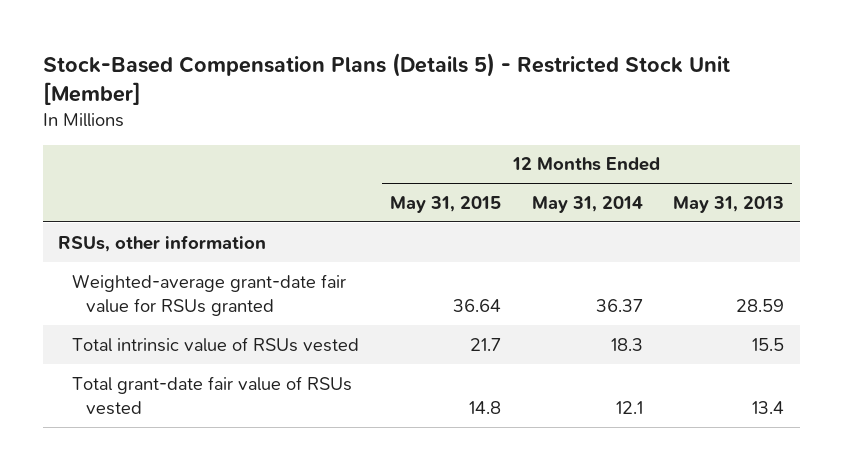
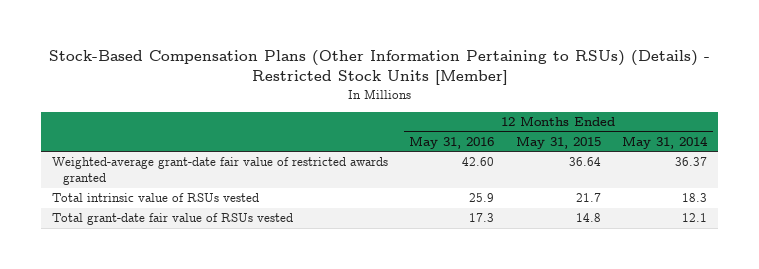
[42,52,730,105] Stock-Based Compensation Plans (Details 5) - Restricted Stock Unit [Member] -> [48,50,710,86] Stock-Based Compensation Plans (Other Information Pertaining to RSUs) (Details) - Restricted Stock Units [Member]
[673,195,785,213] May 31, 2013 -> none
none -> [409,135,495,149] May 31, 2016
[58,234,267,252] RSUs, other information -> none
[72,273,347,316] Weighted-average grant-date fair value for RSUs granted -> [51,157,388,186] Weighted-average grant-date fair value of restricted awards granted

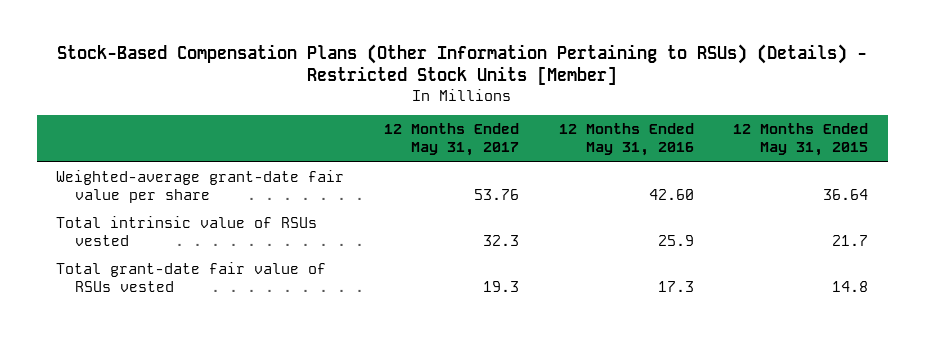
[622,135,709,149] May 31, 2014 -> none
none -> [383,123,519,157] 12 Months Ended May 31, 2017
[51,157,388,186] Weighted-average grant-date fair value of restricted awards granted -> [56,170,345,204] Weighted-average grant-date fair value per share

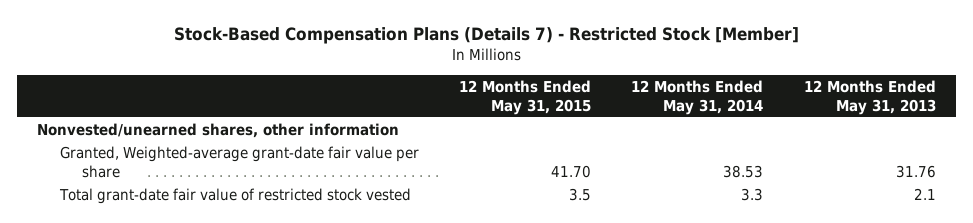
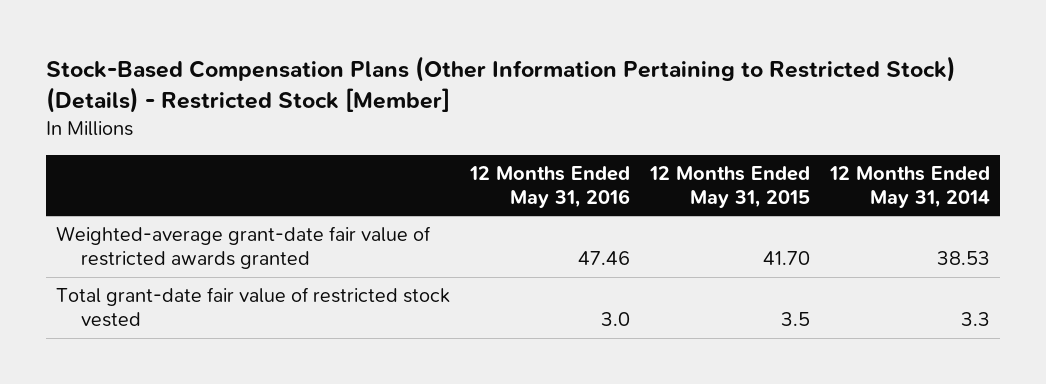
[173,27,799,45] Stock-Based Compensation Plans (Details 7) - Restricted Stock [Member] -> [45,55,956,113] Stock-Based Compensation Plans (Other Information Pertaining to Restricted Stock) (Details) - Restricted Stock [Member]
[803,80,936,115] 12 Months Ended May 31, 2013 -> none
none -> [468,165,630,209] 12 Months Ended May 31, 2016
[37,122,400,138] Nonvested/unearned shares, other information -> none
[59,145,419,178] Granted, Weighted-average grant-date fair value per share -> [55,226,431,270] Weighted-average grant-date fair value of restricted awards granted

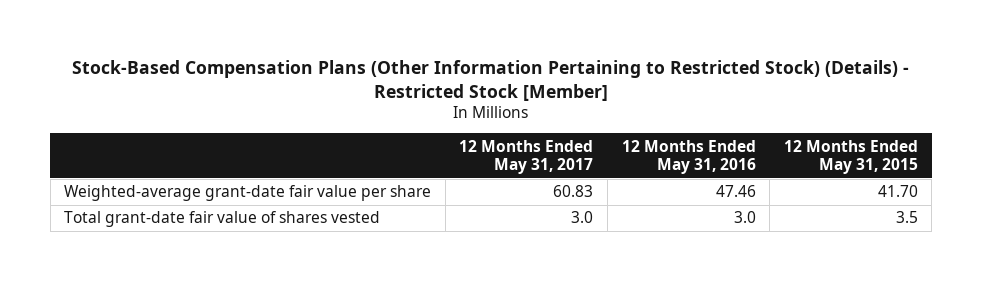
[829,165,991,209] 12 Months Ended May 31, 2014 -> none
none -> [459,139,594,175] 12 Months Ended May 31, 2017
[55,226,431,270] Weighted-average grant-date fair value of restricted awards granted -> [64,185,432,202] Weighted-average grant-date fair value per share
[55,287,450,328] Total grant-date fair value of restricted stock vested -> [64,211,381,228] Total grant-date fair value of shares vested

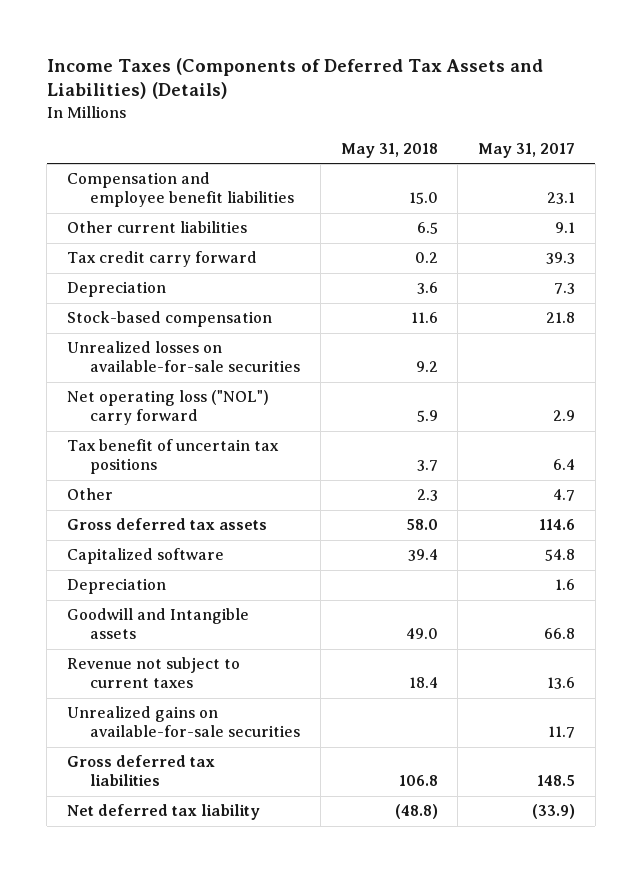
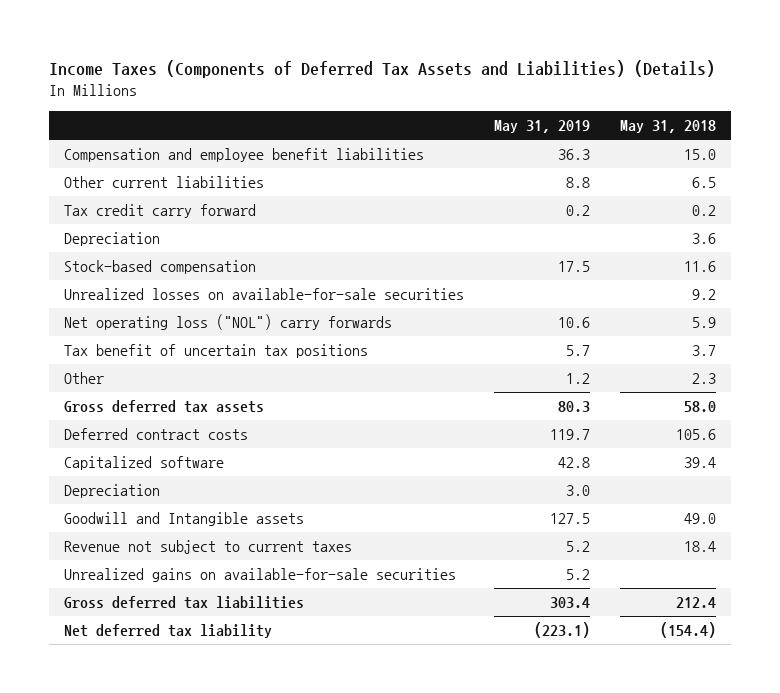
[478,142,576,158] May 31, 2017 -> none
none -> [494,120,591,134] May 31, 2019
[67,390,270,426] Net operating loss ("NOL") carry forward -> [64,314,393,331] Net operating loss ("NOL") carry forwards
none -> [64,428,249,441] Deferred contract costs
[398,775,438,787] 106.8 -> [676,597,717,609] 212.4
[394,804,438,820] (48.8) -> [660,622,717,639] (154.4)

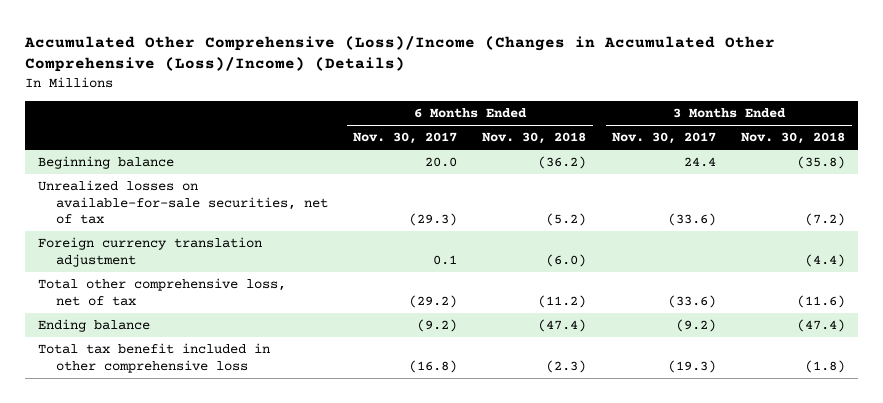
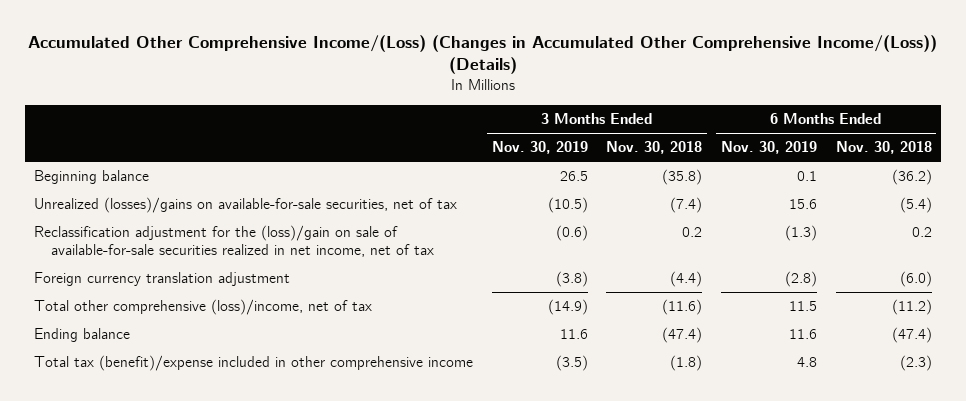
[24,35,776,73] Accumulated Other Comprehensive (Loss)/Income (Changes in Accumulated Other Comprehensive (Loss)/Income) (Details) -> [27,34,937,75] Accumulated Other Comprehensive Income/(Loss) (Changes in Accumulated Other Comprehensive Income/(Loss)) (Details)
[353,132,458,145] Nov. 30, 2017 -> none
[611,132,716,145] Nov. 30, 2017 -> none
none -> [491,141,588,155] Nov. 30, 2019
none -> [720,141,817,155] Nov. 30, 2019
[38,180,328,225] Unrealized losses on available-for-sale securities, net of tax -> [34,197,458,214] Unrealized (losses)/gains on available-for-sale securities, net of tax
[546,213,587,227] (5.2) -> [899,197,932,214] (5.4)
[805,213,846,227] (7.2) -> [670,197,703,214] (7.4)
none -> [34,225,435,258] Reclassification adjustment for the (loss)/gain on sale of available-for-sale securities realized in net income, net of tax
[38,278,287,306] Total other comprehensive loss, net of tax -> [34,299,373,316] Total other comprehensive (loss)/income, net of tax
[38,343,271,373] Total tax benefit included in other comprehensive loss -> [34,355,474,372] Total tax (benefit)/expense included in other comprehensive income

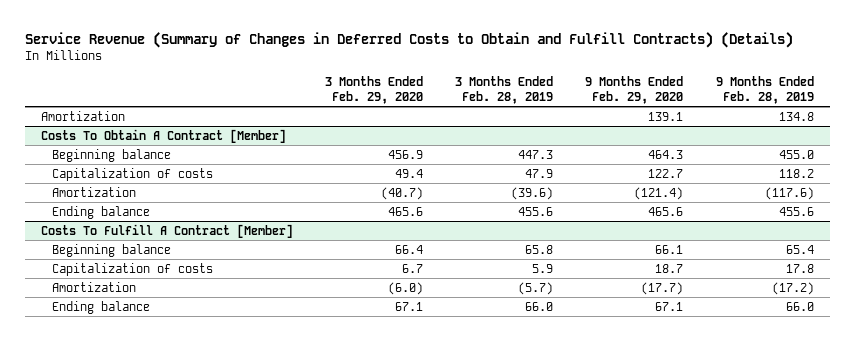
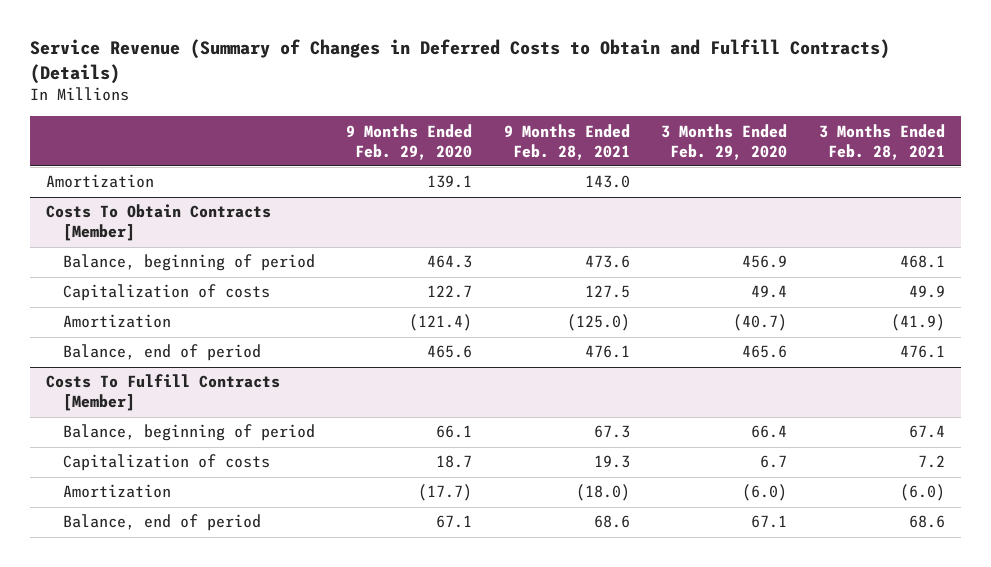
[455,76,554,105] 3 Months Ended Feb. 28, 2019 -> none
[715,76,814,105] 9 Months Ended Feb. 28, 2019 -> none
none -> [503,123,630,160] 9 Months Ended Feb. 28, 2021
none -> [819,123,946,160] 3 Months Ended Feb. 28, 2021
[40,128,286,143] Costs To Obtain A Contract [Member] -> [45,204,271,242] Costs To Obtain Contracts [Member]
[51,148,171,162] Beginning balance -> [62,254,315,272] Balance, beginning of period
[51,205,150,219] Ending balance -> [62,344,261,362] Balance, end of period
[40,223,293,238] Costs To Fulfill A Contract [Member] -> [45,374,280,412] Costs To Fulfill Contracts [Member]
[51,243,171,257] Beginning balance -> [62,424,315,442] Balance, beginning of period
[51,300,150,314] Ending balance -> [62,514,261,532] Balance, end of period

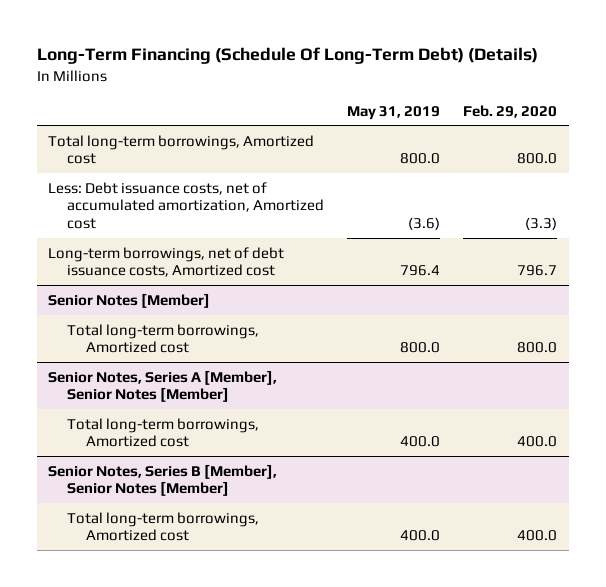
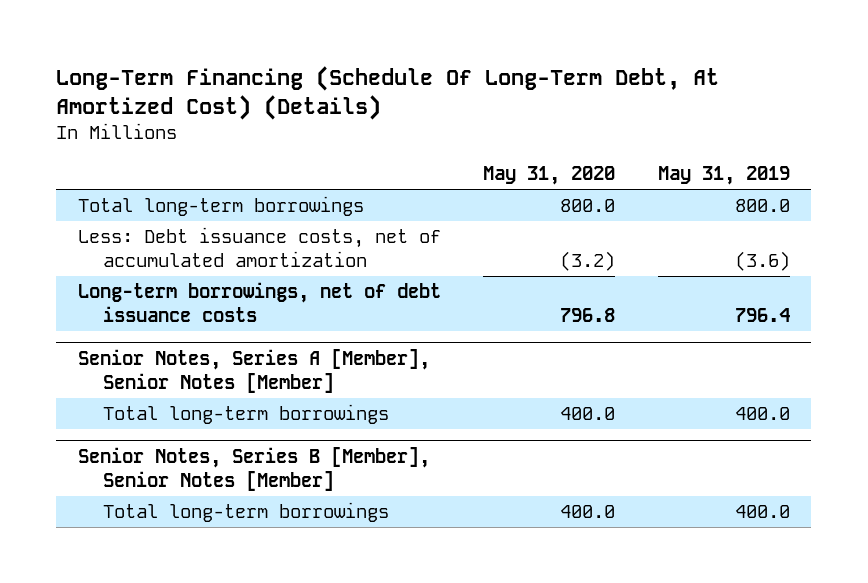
[36,47,538,65] Long-Term Financing (Schedule Of Long-Term Debt) (Details) -> [56,66,720,121] Long-Term Financing (Schedule Of Long-Term Debt, At Amortized Cost) (Details)
[463,104,558,118] Feb. 29, 2020 -> none
none -> [483,166,616,186] May 31, 2020
[48,292,211,308] Senior Notes [Member] -> none
[67,323,260,354] Total long-term borrowings, Amortized cost -> none
[48,134,315,165] Total long-term borrowings, Amortized cost -> [77,196,364,217] Total long-term borrowings
[48,181,325,230] Less: Debt issuance costs, net of accumulated amortization, Amortized cost -> [77,227,441,268] Less: Debt issuance costs, net of accumulated amortization
[48,246,285,278] Long-term borrowings, net of debt issuance costs, Amortized cost -> [77,282,441,323] Long-term borrowings, net of debt issuance costs
[67,417,260,448] Total long-term borrowings, Amortized cost -> [103,404,390,425] Total long-term borrowings
[67,511,260,542] Total long-term borrowings, Amortized cost -> [103,502,390,523] Total long-term borrowings

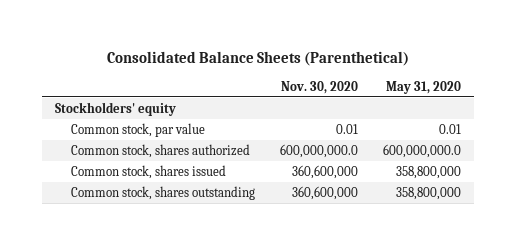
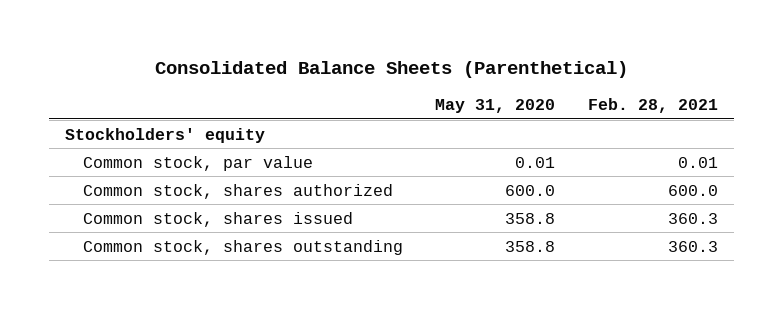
[281,80,359,94] Nov. 30, 2020 -> none
none -> [588,98,719,114] Feb. 28, 2021
[383,143,462,158] 600,000,000.0 -> [505,184,556,196] 600.0
[396,165,462,179] 358,800,000 -> [505,212,556,224] 358.8
[396,186,462,200] 358,800,000 -> [505,240,556,252] 358.8

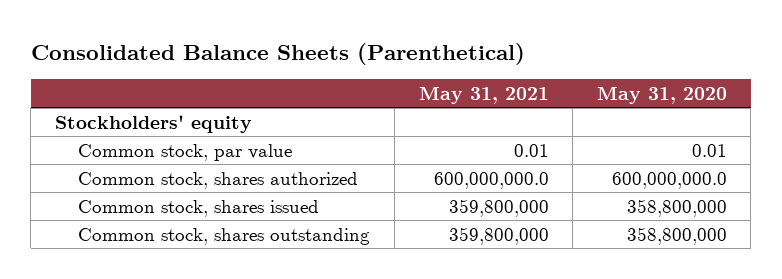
[588,98,719,114] Feb. 28, 2021 -> none
none -> [418,86,549,105] May 31, 2021
[505,184,556,196] 600.0 -> [611,171,727,189] 600,000,000.0
[505,212,556,224] 358.8 -> [626,198,727,217] 358,800,000
[505,240,556,252] 358.8 -> [626,226,727,245] 358,800,000

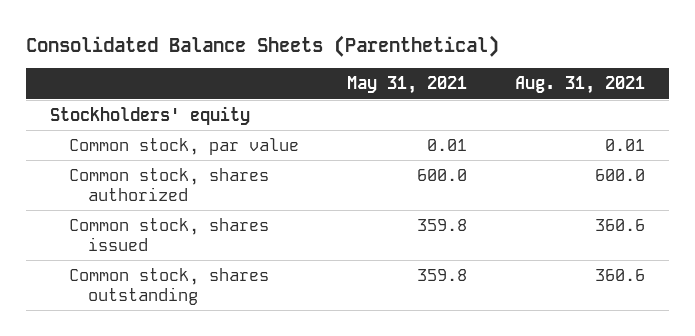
[596,86,727,105] May 31, 2020 -> none
none -> [515,76,646,95] Aug. 31, 2021
[433,171,549,189] 600,000,000.0 -> [417,169,468,182] 600.0
[448,198,549,217] 359,800,000 -> [417,219,468,232] 359.8
[448,226,549,245] 359,800,000 -> [417,269,468,282] 359.8

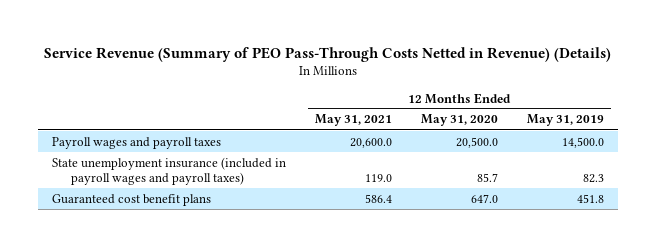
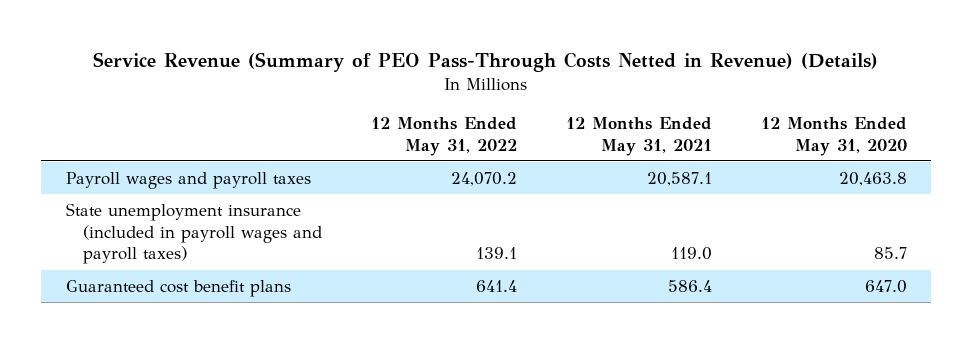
[526,114,604,127] May 31, 2019 -> none
none -> [371,116,518,156] 12 Months Ended May 31, 2022
[349,137,392,148] 20,600.0 -> [646,171,712,186] 20,587.1
[455,136,498,148] 20,500.0 -> [838,171,907,186] 20,463.8

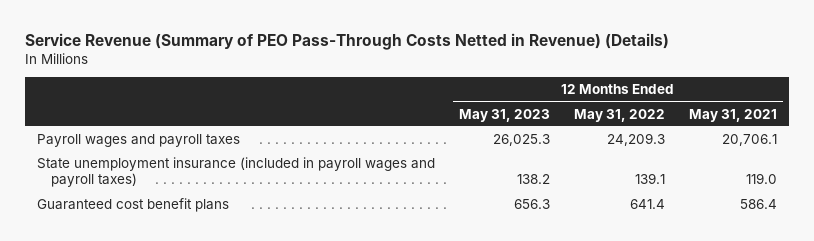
[760,116,907,156] 12 Months Ended May 31, 2020 -> none
none -> [459,108,551,122] May 31, 2023
[451,171,518,186] 24,070.2 -> [607,133,666,147] 24,209.3
[646,171,712,186] 20,587.1 -> [722,134,778,147] 20,706.1

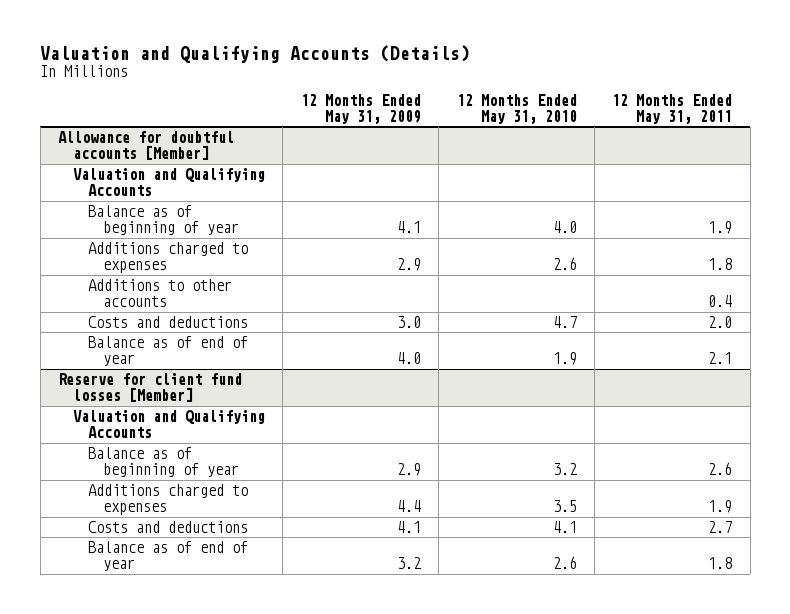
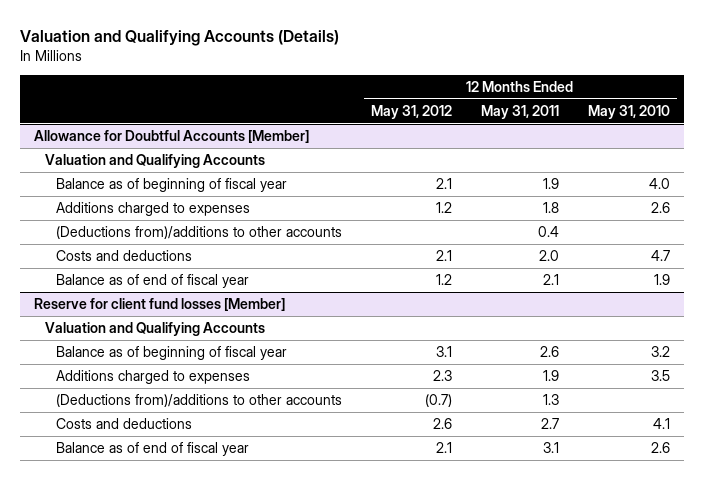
[300,93,421,125] 12 Months Ended May 31, 2009 -> none
none -> [370,104,452,119] May 31, 2012
[58,131,235,161] Allowance for doubtful accounts [Member] -> [34,130,310,144] Allowance for Doubtful Accounts [Member]
[87,205,239,236] Balance as of beginning of year -> [56,178,288,193] Balance as of beginning of fiscal year
[87,279,232,308] Additions to other accounts -> [56,226,343,240] (Deductions from)/additions to other accounts
[87,336,248,367] Balance as of end of year -> [56,274,250,289] Balance as of end of fiscal year
[87,447,239,478] Balance as of beginning of year -> [56,346,288,361] Balance as of beginning of fiscal year
none -> [56,394,343,408] (Deductions from)/additions to other accounts
[87,541,248,572] Balance as of end of year -> [56,442,250,457] Balance as of end of fiscal year
[708,557,733,570] 1.8 -> [542,442,559,454] 3.1

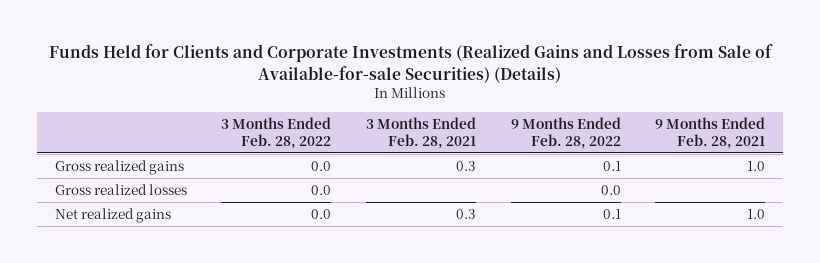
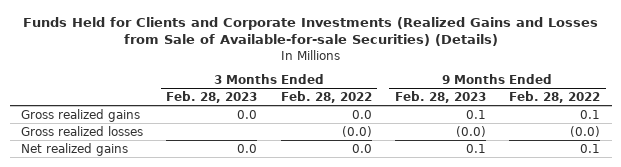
[365,117,476,149] 3 Months Ended Feb. 28, 2021 -> none
[655,117,766,149] 9 Months Ended Feb. 28, 2021 -> none
none -> [166,90,258,103] Feb. 28, 2023
none -> [394,90,486,103] Feb. 28, 2023
[311,185,332,196] 0.0 -> [341,125,372,137] (0.0)
[600,185,621,196] 0.0 -> [569,125,600,137] (0.0)

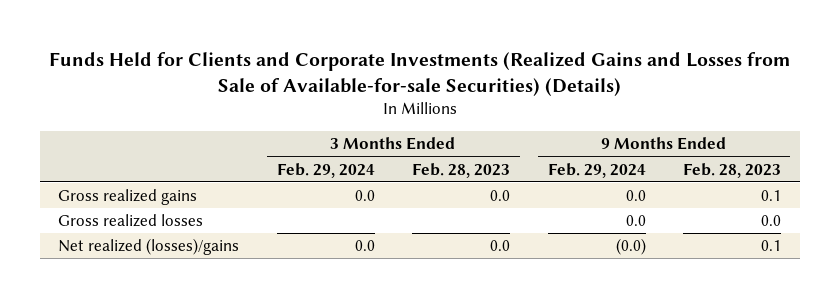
[280,90,372,103] Feb. 28, 2022 -> none
[508,90,600,103] Feb. 28, 2022 -> none
none -> [276,162,375,178] Feb. 29, 2024
none -> [547,162,646,178] Feb. 29, 2024
[455,125,486,137] (0.0) -> [761,215,782,227] 0.0
[21,142,129,156] Net realized gains -> [58,238,240,256] Net realized (losses)/gains

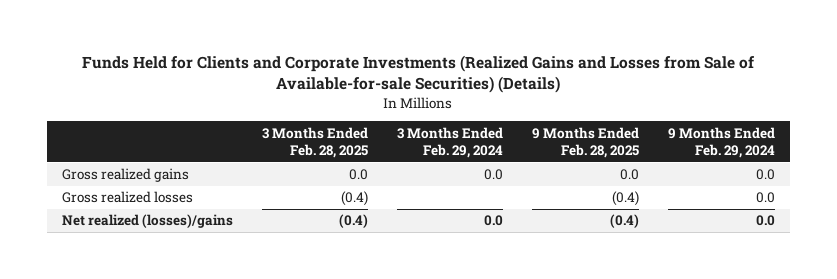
[412,162,511,178] Feb. 28, 2023 -> none
[683,162,782,178] Feb. 28, 2023 -> none
none -> [261,126,368,159] 3 Months Ended Feb. 28, 2025
none -> [532,126,640,159] 9 Months Ended Feb. 28, 2025
[615,238,646,256] (0.0) -> [756,215,776,227] 0.0

